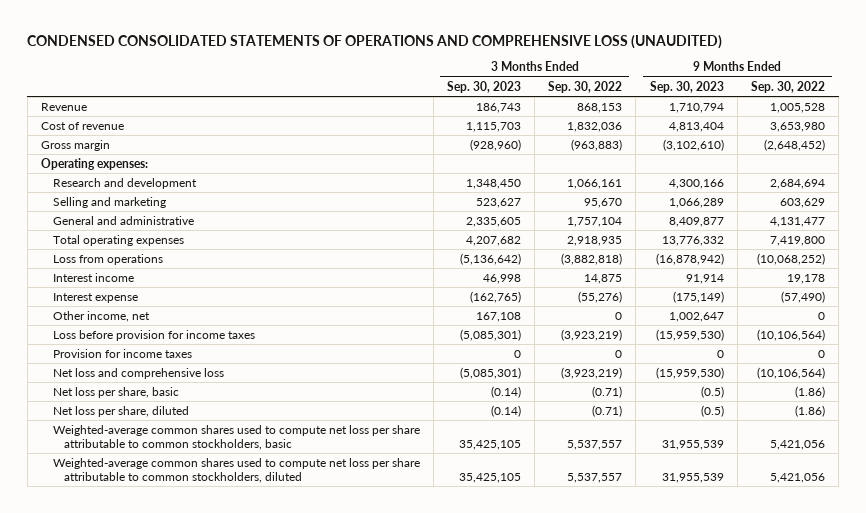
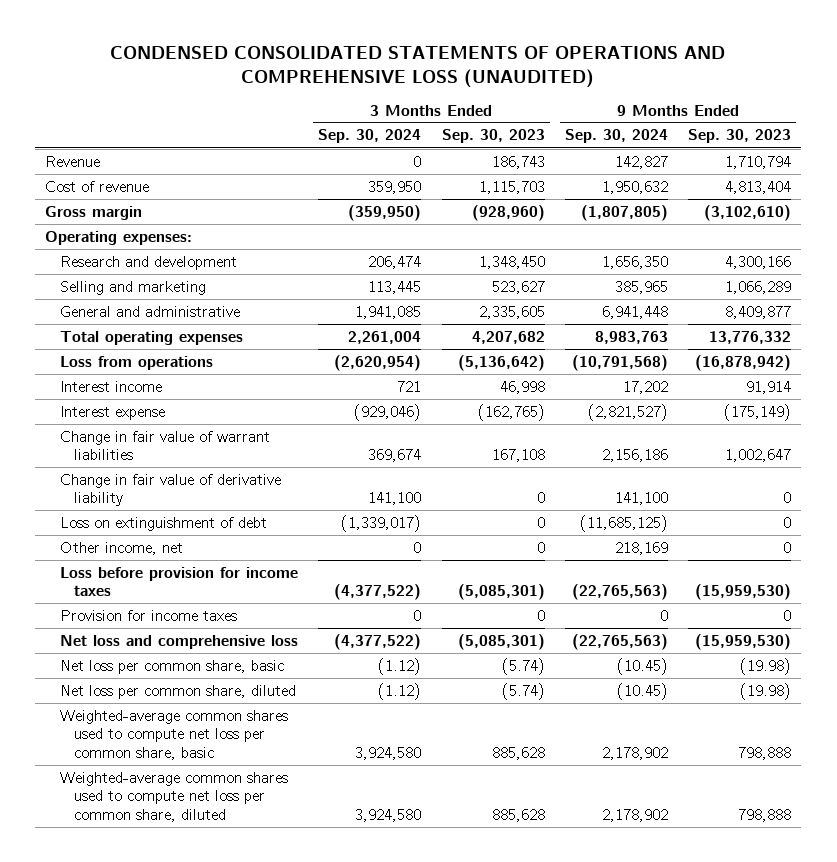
[548,80,623,93] Sep. 30, 2022 -> none
[750,80,825,93] Sep. 30, 2022 -> none
none -> [318,129,422,144] Sep. 30, 2024
none -> [564,129,668,144] Sep. 30, 2024
none -> [59,430,270,461] Change in fair value of warrant liabilities
none -> [59,473,281,507] Change in fair value of derivative liability
none -> [59,516,267,531] Loss on extinguishment of debt
[475,311,521,322] 167,108 -> [536,541,545,553] 0
[668,311,724,322] 1,002,647 -> [783,541,792,553] 0
[52,386,179,398] Net loss per share, basic -> [59,659,284,674] Net loss per common share, basic
[490,385,521,398] (0.14) -> [501,657,545,675] (5.74)
[700,385,724,398] (0.5) -> [740,657,792,675] (19.98)
[52,405,189,417] Net loss per share, diluted -> [59,684,296,699] Net loss per common share, diluted
[490,404,521,417] (0.14) -> [501,682,545,700] (5.74)
[700,404,724,417] (0.5) -> [740,682,792,700] (19.98)
[52,424,420,450] Weighted-average common shares used to compute net loss per share attributable to common stockholders, basic -> [59,709,288,760] Weighted-average common shares used to compute net loss per common share, basic
[458,439,521,450] 35,425,105 -> [491,746,545,760] 885,628
[661,439,724,450] 31,955,539 -> [738,746,792,760] 798,888
[52,457,420,483] Weighted-average common shares used to compute net loss per share attributable to common stockholders, diluted -> [59,771,288,822] Weighted-average common shares used to compute net loss per common share, diluted
[458,472,521,483] 35,425,105 -> [491,808,545,822] 885,628
[661,472,724,483] 31,955,539 -> [738,808,792,822] 798,888

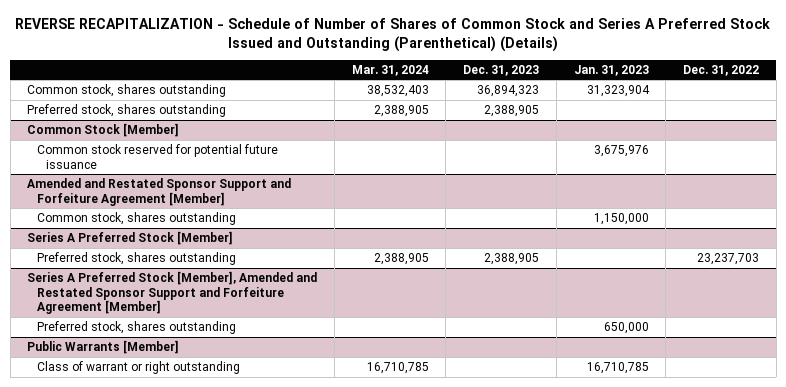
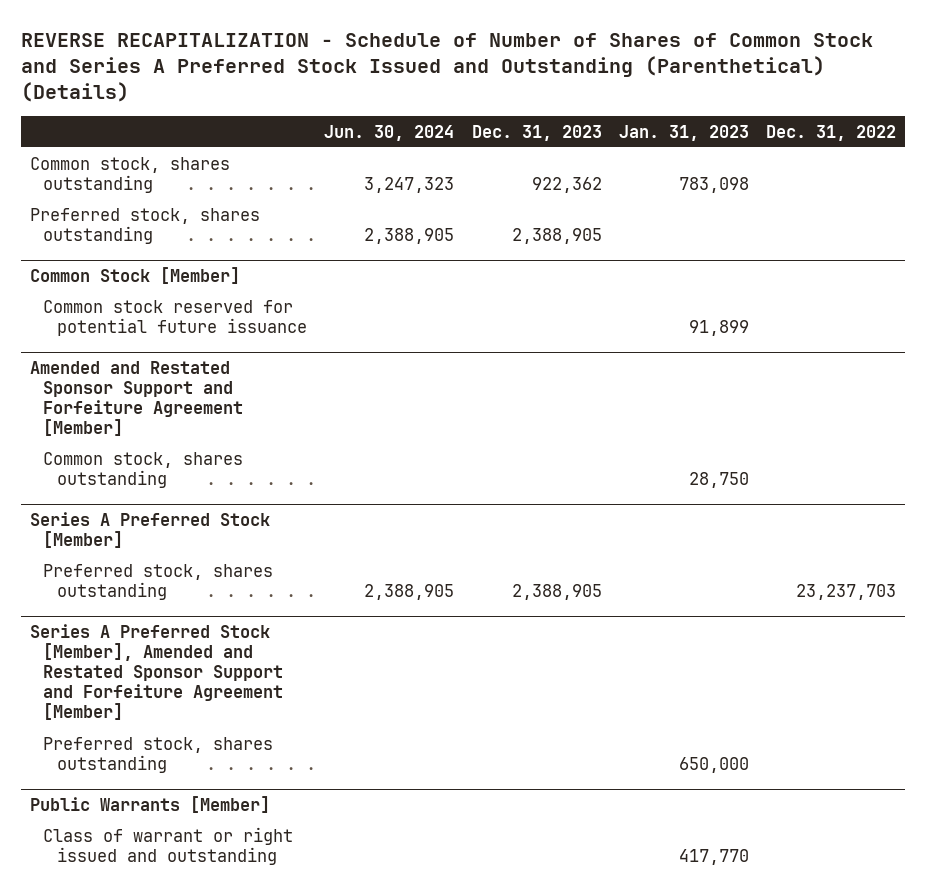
[351,64,429,76] Mar. 31, 2024 -> none
none -> [324,124,455,141] Jun. 30, 2024
[477,85,540,98] 36,894,323 -> [531,176,602,193] 922,362
[586,85,650,98] 31,323,904 -> [679,176,750,193] 783,098
[593,145,649,158] 3,675,976 -> [689,319,750,336] 91,899
[593,213,649,226] 1,150,000 -> [689,471,750,488] 28,750
[36,361,240,375] Class of warrant or right outstanding -> [43,826,294,865] Class of warrant or right issued and outstanding
[586,362,649,375] 16,710,785 -> [679,848,750,865] 417,770

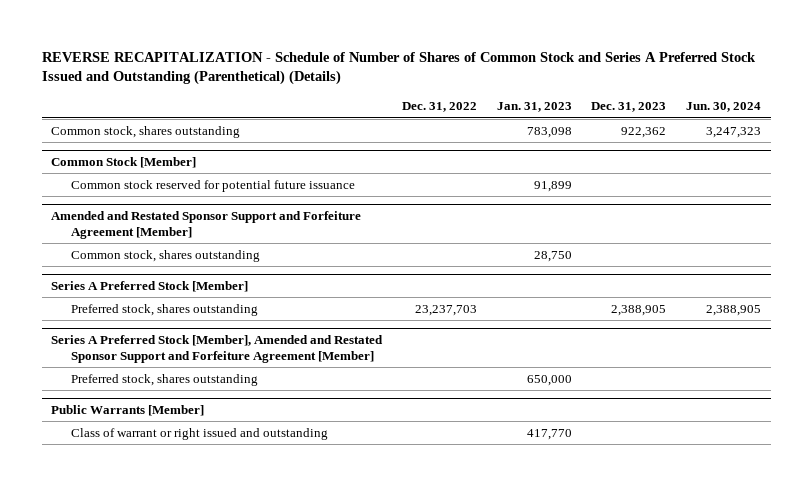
[29,207,260,244] Preferred stock, shares outstanding -> none

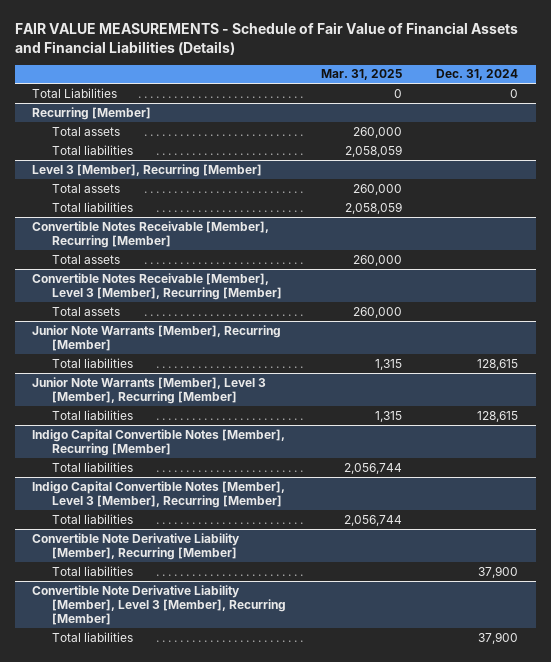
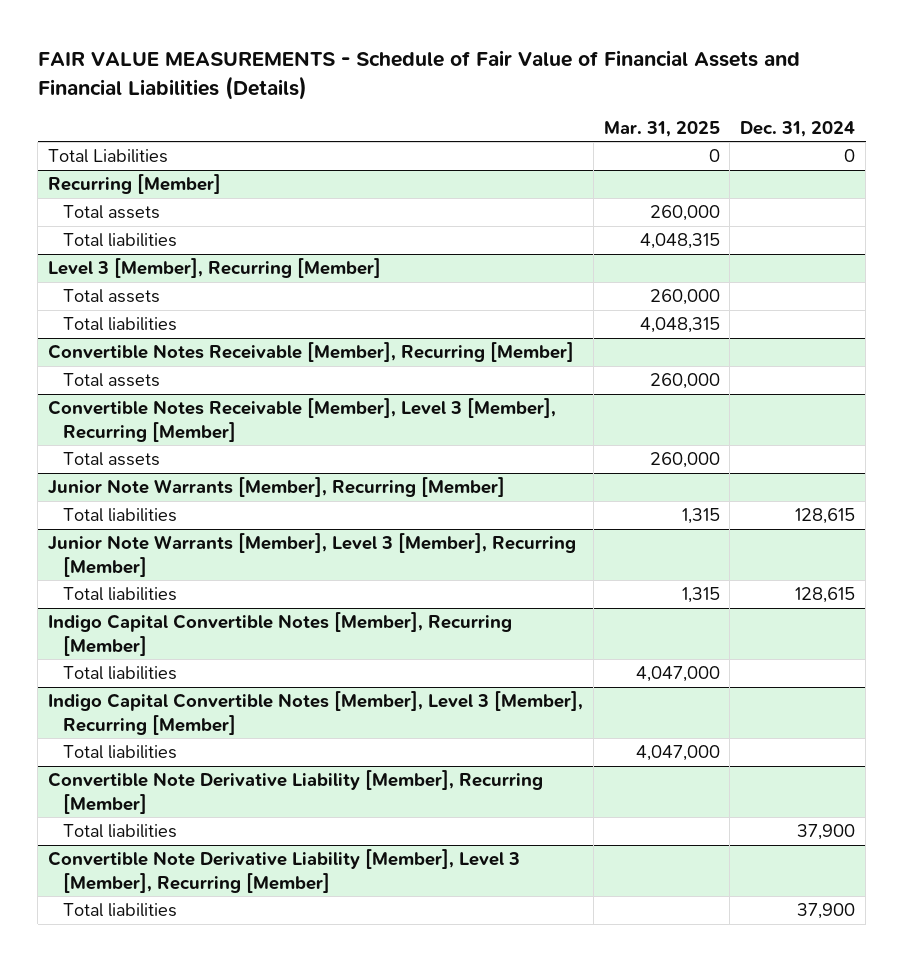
[344,144,402,157] 2,058,059 -> [639,233,720,250] 4,048,315
[344,201,402,214] 2,058,059 -> [639,317,720,334] 4,048,315
[343,462,402,474] 2,056,744 -> [635,666,720,683] 4,047,000
[343,514,402,526] 2,056,744 -> [635,745,720,762] 4,047,000

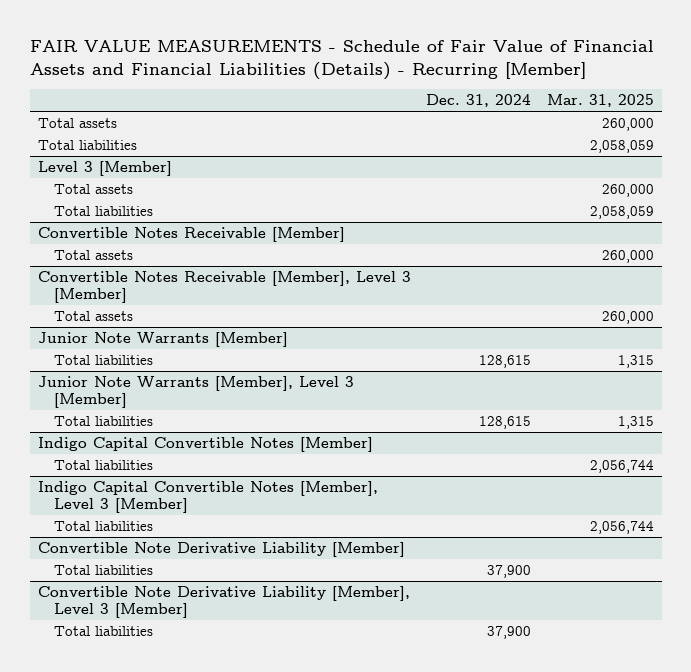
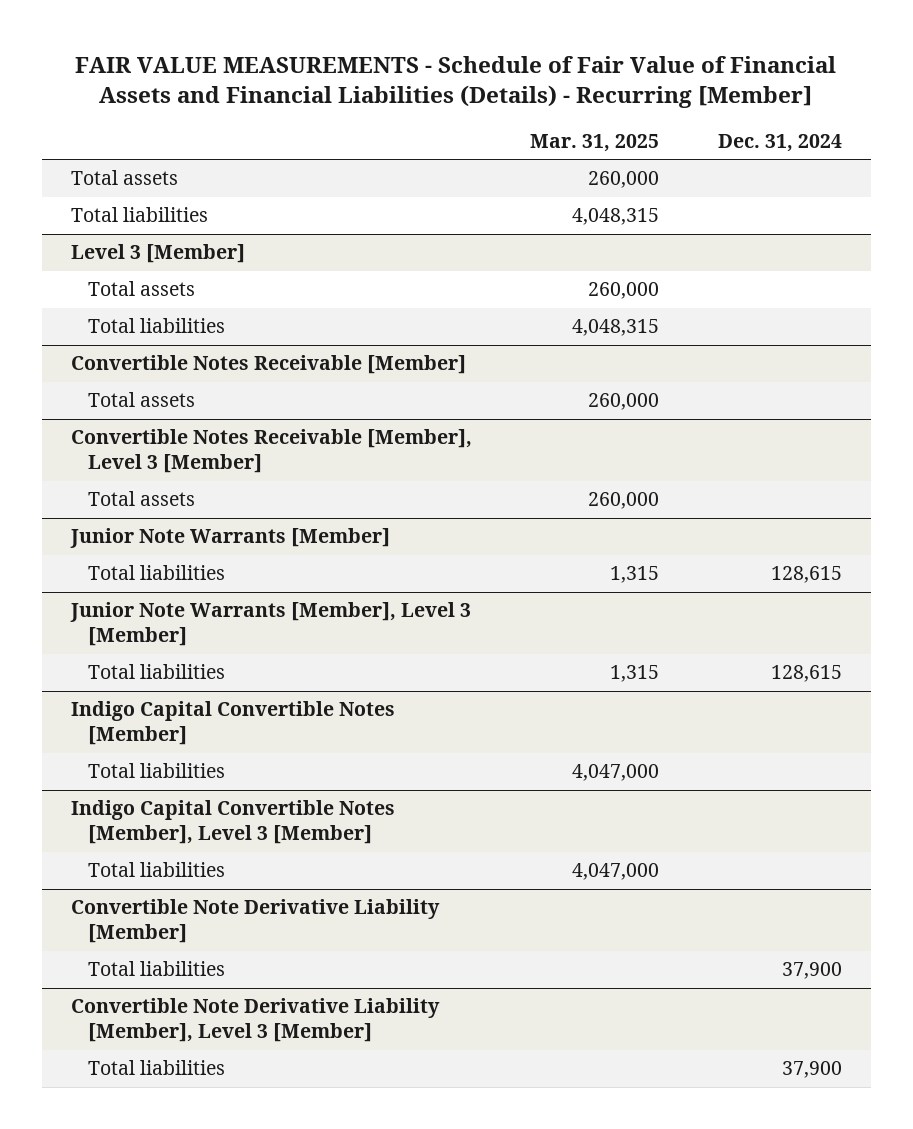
[589,139,654,153] 2,058,059 -> [572,208,660,226] 4,048,315
[589,205,654,219] 2,058,059 -> [572,319,660,337] 4,048,315
[589,459,654,473] 2,056,744 -> [572,764,660,782] 4,047,000
[589,520,654,534] 2,056,744 -> [572,863,660,881] 4,047,000

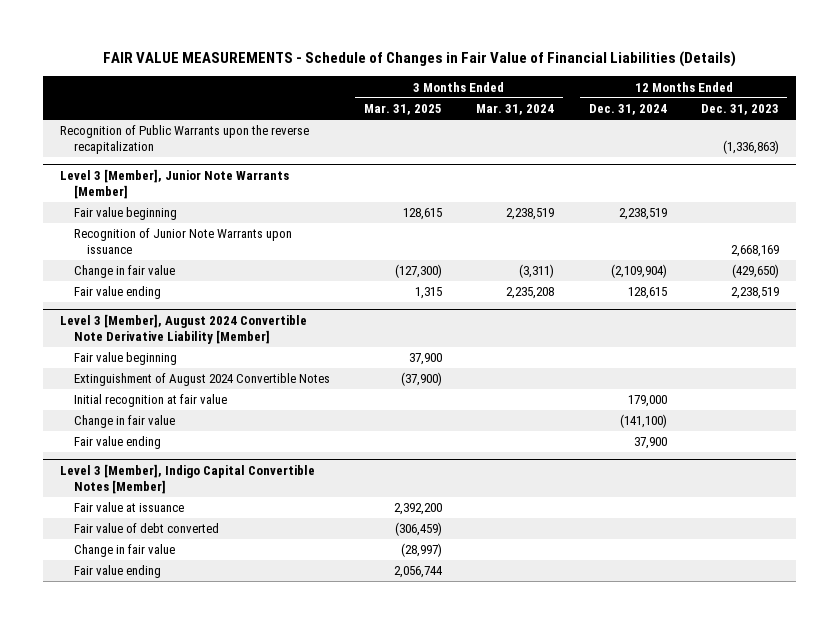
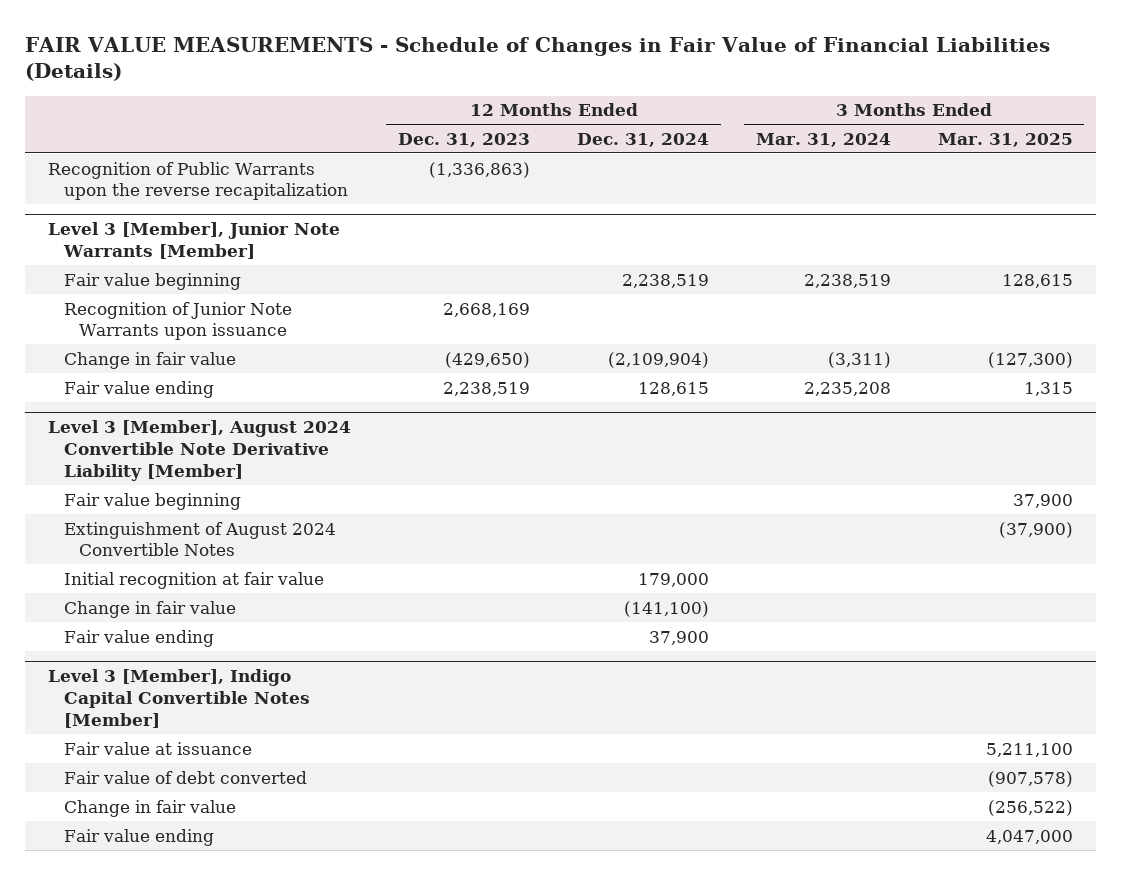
[393,503,442,516] 2,392,200 -> [985,742,1073,757] 5,211,100
[394,522,442,537] (306,459) -> [987,770,1073,787] (907,578)
[400,543,442,558] (28,997) -> [987,799,1073,816] (256,522)
[393,566,443,579] 2,056,744 -> [985,829,1073,844] 4,047,000

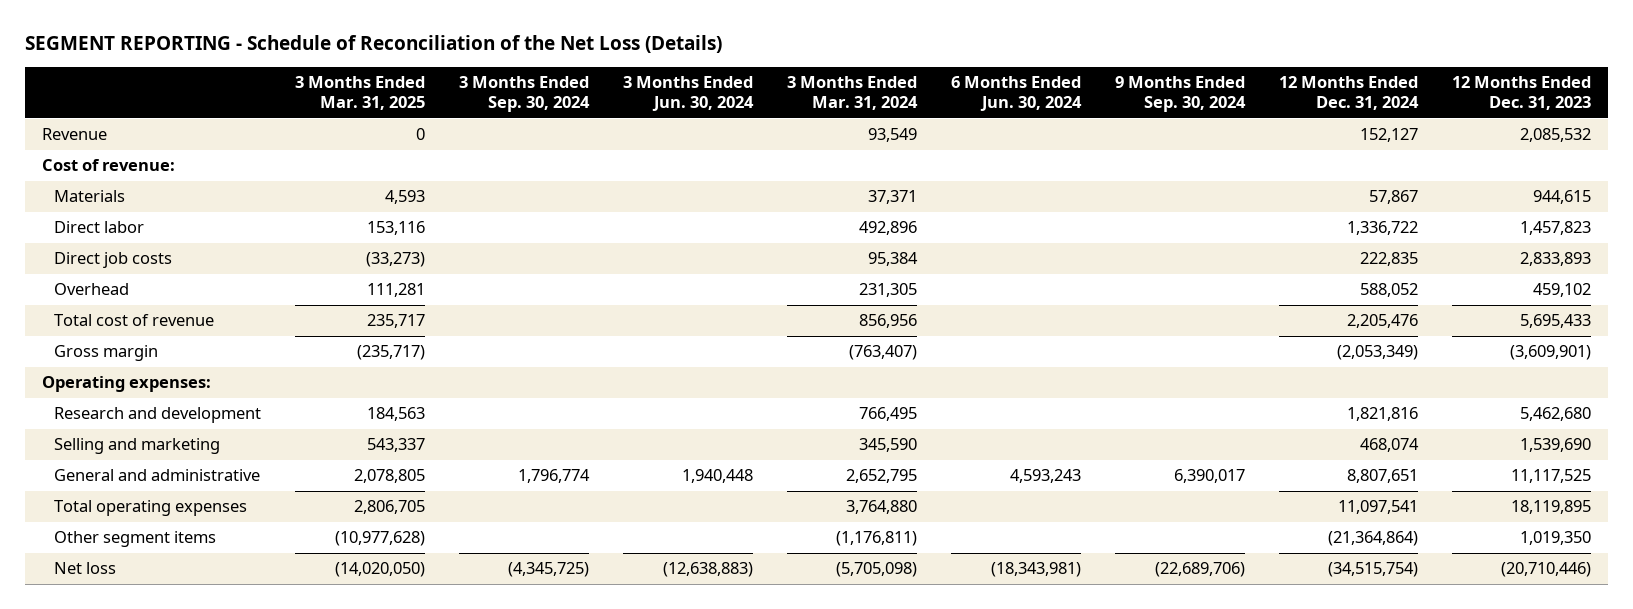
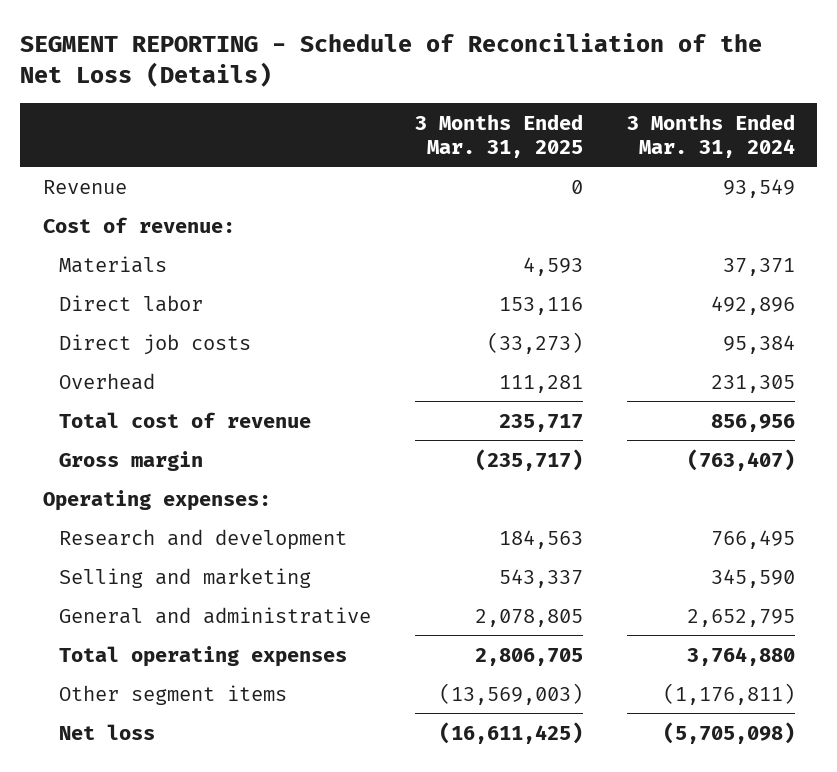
[458,75,590,113] 3 Months Ended Sep. 30, 2024 -> none
[622,75,754,112] 3 Months Ended Jun. 30, 2024 -> none
[950,75,1082,112] 6 Months Ended Jun. 30, 2024 -> none
[1114,75,1246,113] 9 Months Ended Sep. 30, 2024 -> none
[1279,75,1420,111] 12 Months Ended Dec. 31, 2024 -> none
[1452,75,1592,111] 12 Months Ended Dec. 31, 2023 -> none
[334,531,425,547] (10,977,628) -> [438,682,583,705] (13,569,003)
[334,562,425,578] (14,020,050) -> [438,721,583,744] (16,611,425)

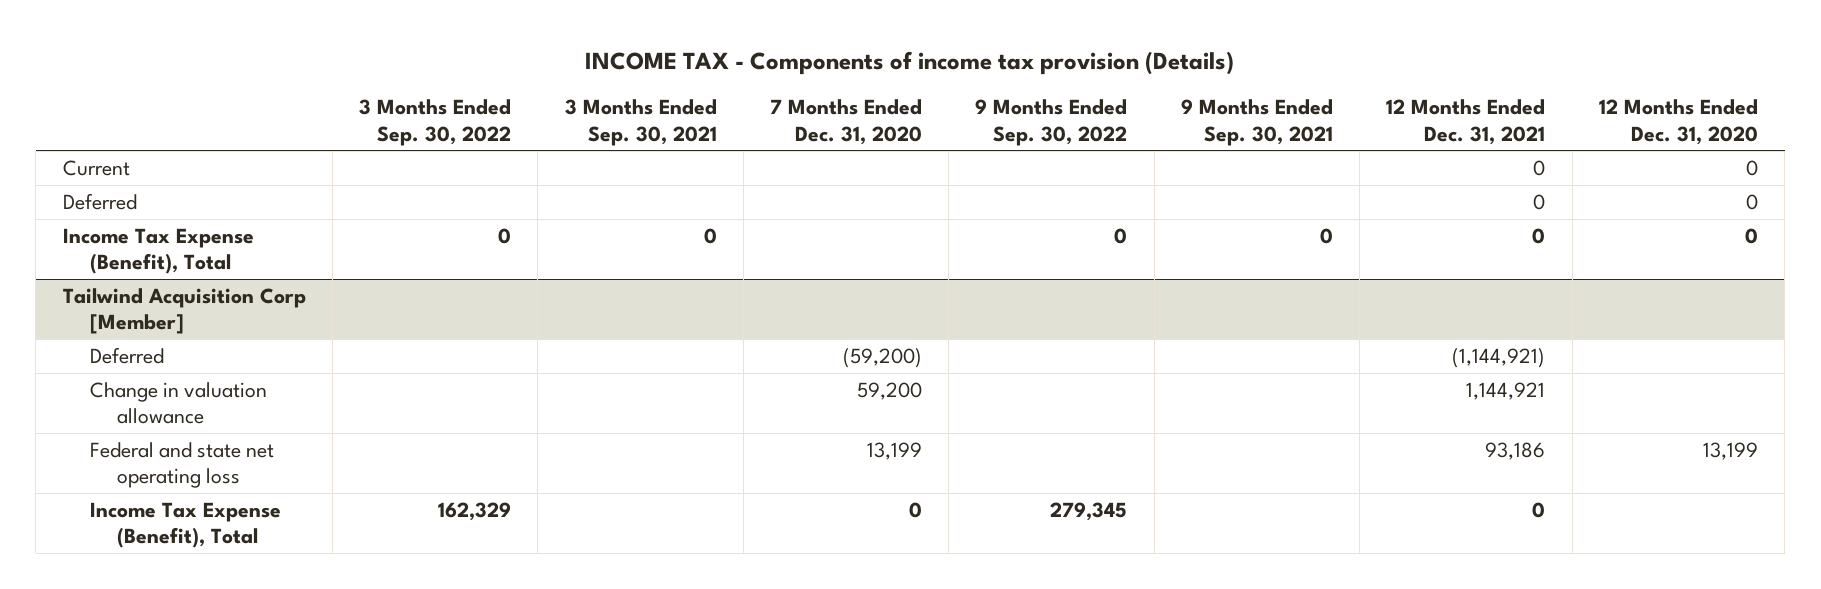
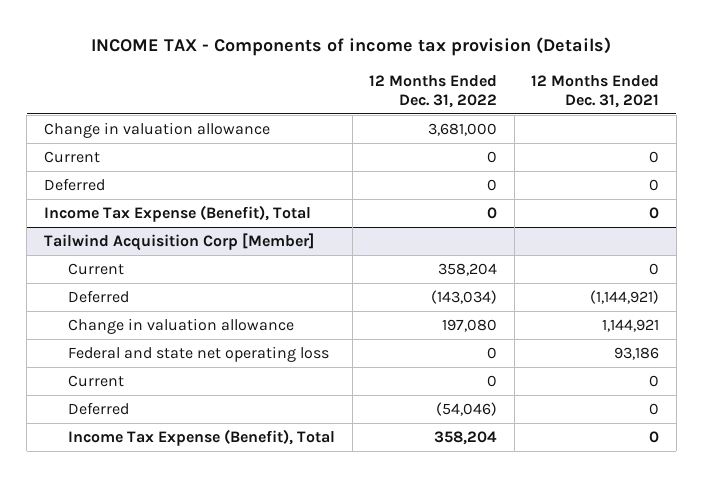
[359,99,512,146] 3 Months Ended Sep. 30, 2022 -> none
[564,99,717,146] 3 Months Ended Sep. 30, 2021 -> none
[770,99,923,145] 7 Months Ended Dec. 31, 2020 -> none
[975,99,1128,146] 9 Months Ended Sep. 30, 2022 -> none
[1180,99,1333,146] 9 Months Ended Sep. 30, 2021 -> none
[1598,99,1758,145] 12 Months Ended Dec. 31, 2020 -> none
none -> [369,75,498,108] 12 Months Ended Dec. 31, 2022
none -> [43,121,270,138] Change in valuation allowance
none -> [68,262,125,275] Current
none -> [68,374,125,387] Current
none -> [68,401,130,415] Deferred

